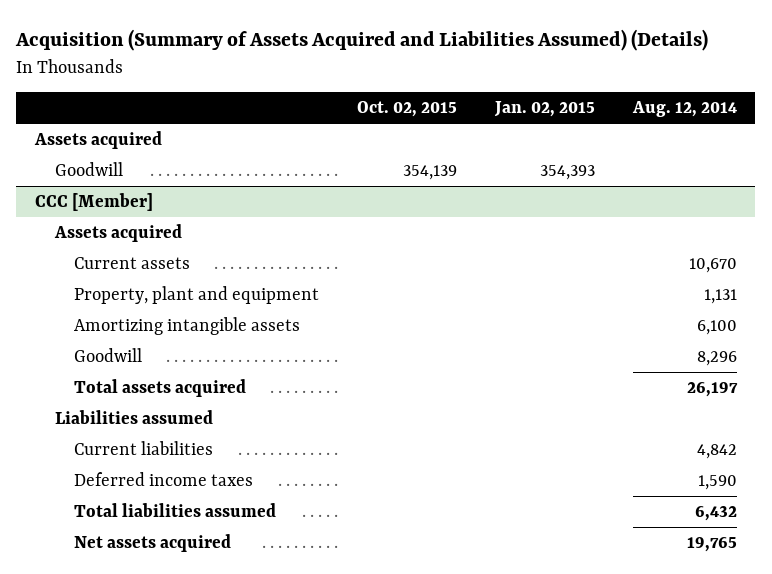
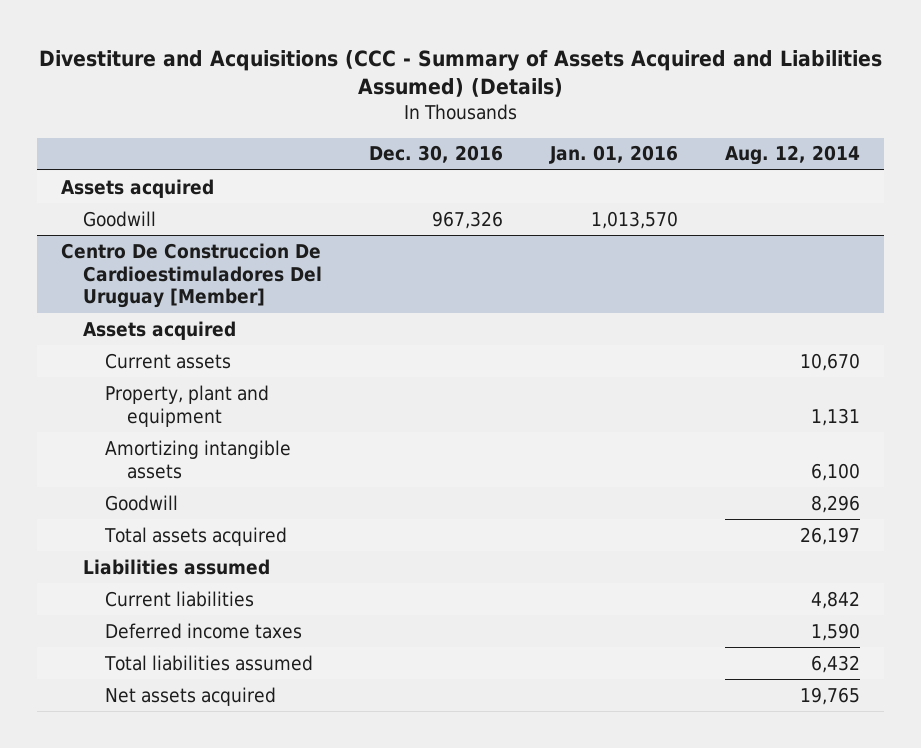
[15,29,709,52] Acquisition (Summary of Assets Acquired and Liabilities Assumed) (Details) -> [38,49,882,98] Divestiture and Acquisitions (CCC - Summary of Assets Acquired and Liabilities Assumed) (Details)
[357,101,458,118] Oct. 02, 2015 -> none
[493,101,595,118] Jan. 02, 2015 -> none
none -> [369,145,504,164] Dec. 30, 2016
none -> [549,145,679,165] Jan. 01, 2016
[35,193,154,212] CCC [Member] -> [60,242,322,309] Centro De Construccion De Cardioestimuladores Del Uruguay [Member]

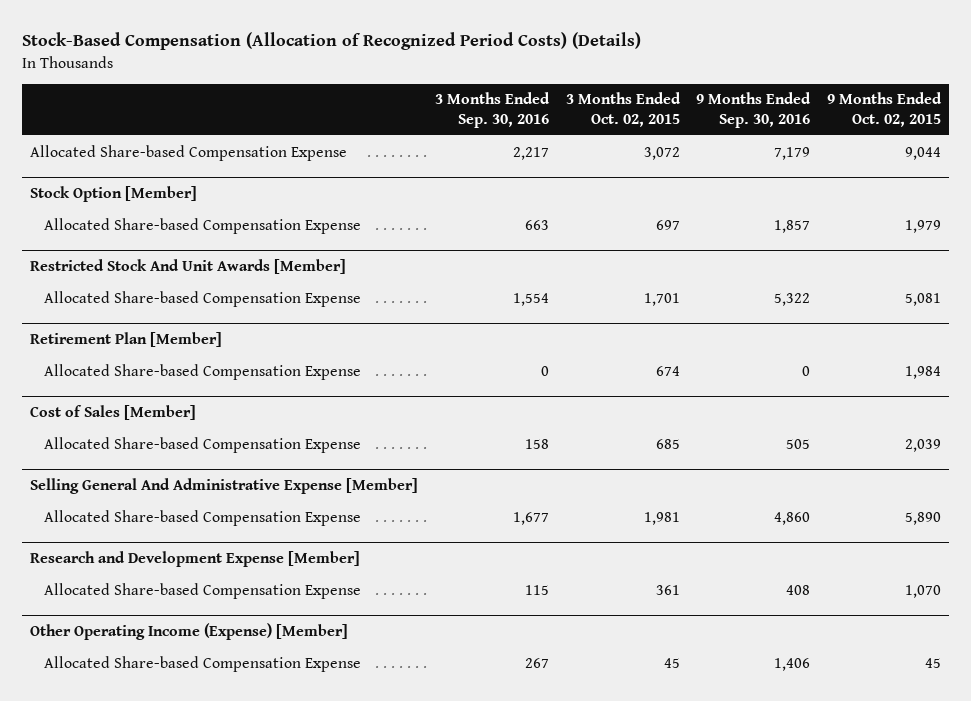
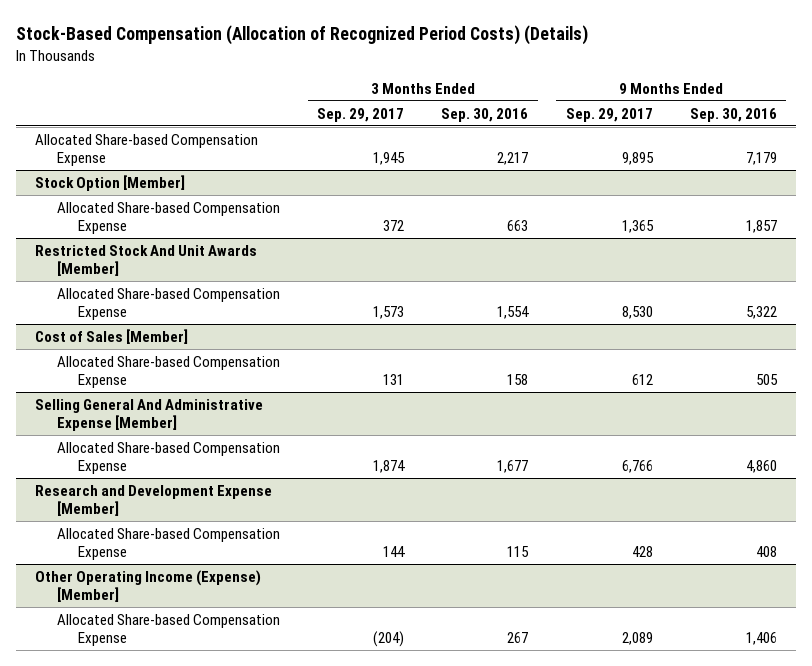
[565,92,681,127] 3 Months Ended Oct. 02, 2015 -> none
[827,92,943,127] 9 Months Ended Oct. 02, 2015 -> none
none -> [316,107,404,122] Sep. 29, 2017
none -> [565,107,653,122] Sep. 29, 2017
[30,332,223,348] Retirement Plan [Member] -> none
[44,363,362,380] Allocated Share-based Compensation Expense -> none

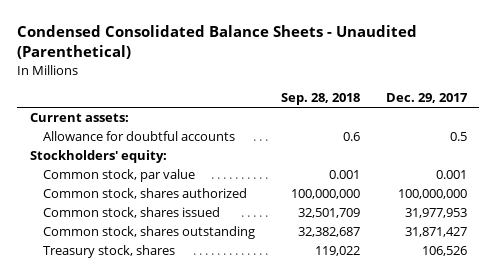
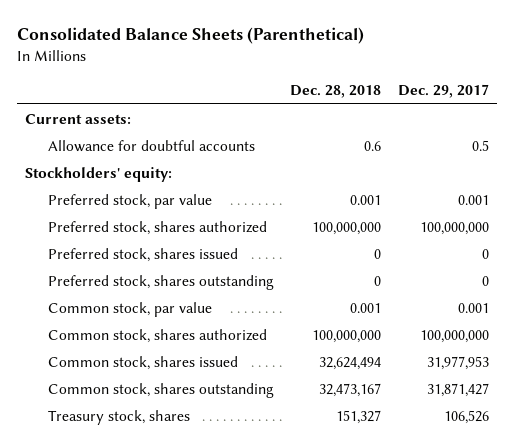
[17,25,418,60] Condensed Consolidated Balance Sheets - Unaudited (Parenthetical) -> [16,27,364,45] Consolidated Balance Sheets (Parenthetical)
[280,93,360,106] Sep. 28, 2018 -> none
none -> [290,84,382,98] Dec. 28, 2018
none -> [47,193,212,209] Preferred stock, par value
none -> [47,220,267,235] Preferred stock, shares authorized
none -> [47,247,238,262] Preferred stock, shares issued
none -> [47,274,274,290] Preferred stock, shares outstanding

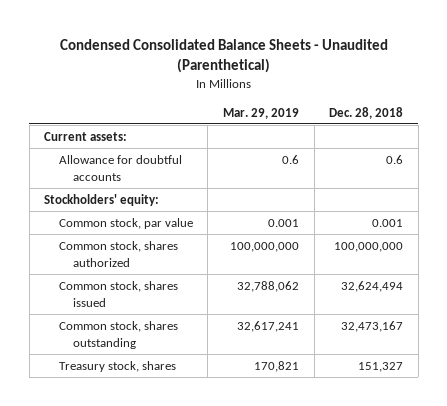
[16,27,364,45] Consolidated Balance Sheets (Parenthetical) -> [59,38,388,74] Condensed Consolidated Balance Sheets - Unaudited (Parenthetical)
[397,83,489,98] Dec. 29, 2017 -> none
none -> [222,107,299,119] Mar. 29, 2019
[47,193,212,209] Preferred stock, par value -> none
[47,220,267,235] Preferred stock, shares authorized -> none
[47,247,238,262] Preferred stock, shares issued -> none
[47,274,274,290] Preferred stock, shares outstanding -> none

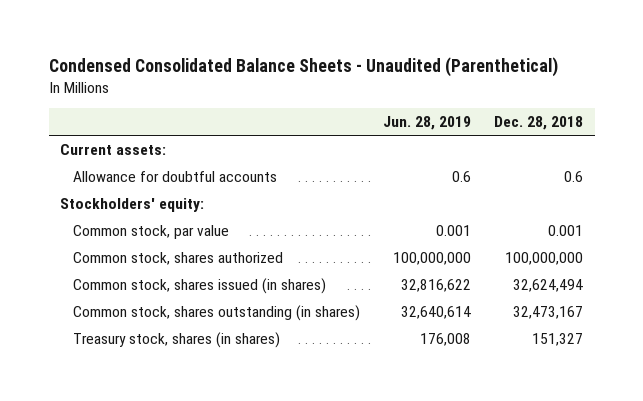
[222,107,299,119] Mar. 29, 2019 -> none
none -> [382,116,471,131] Jun. 28, 2019
[58,280,178,307] Common stock, shares issued -> [72,278,326,295] Common stock, shares issued (in shares)
[58,320,178,349] Common stock, shares outstanding -> [72,305,360,322] Common stock, shares outstanding (in shares)
[58,360,176,372] Treasury stock, shares -> [72,332,280,349] Treasury stock, shares (in shares)

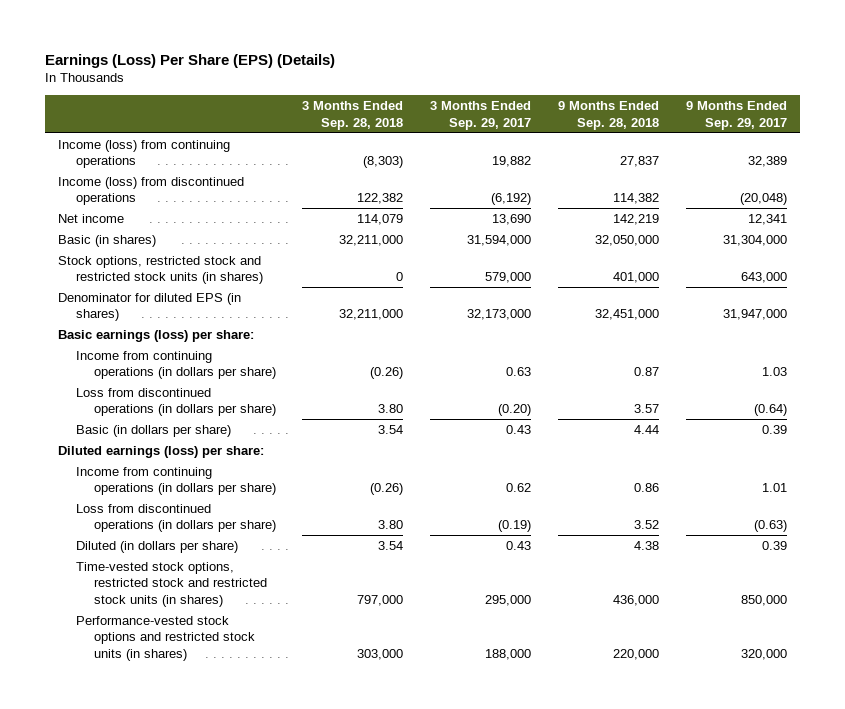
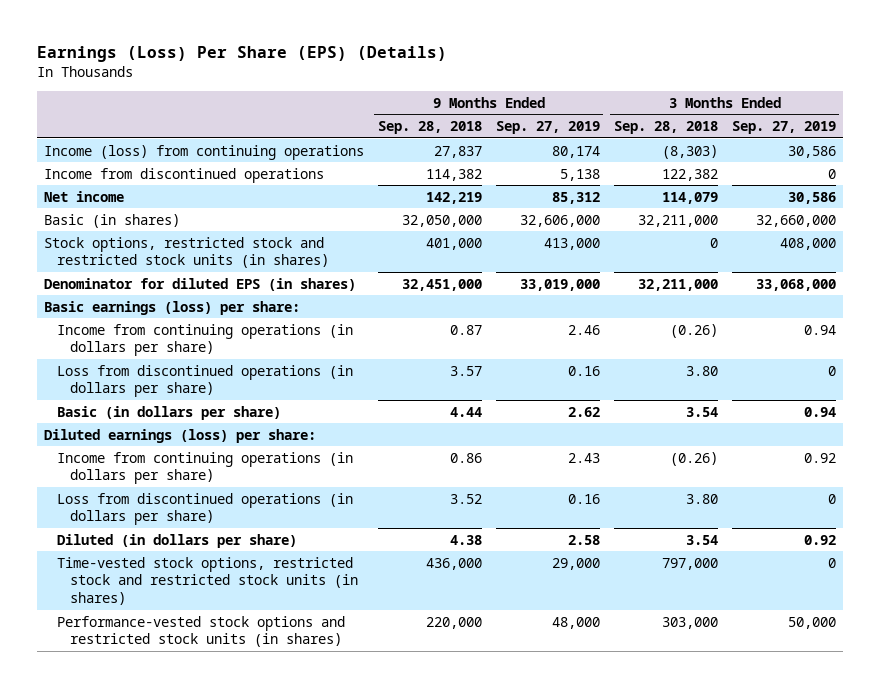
[430,101,532,130] 3 Months Ended Sep. 29, 2017 -> none
[685,101,787,130] 9 Months Ended Sep. 29, 2017 -> none
none -> [495,121,600,135] Sep. 27, 2019
none -> [731,121,836,135] Sep. 27, 2019
[58,176,245,206] Income (loss) from discontinued operations -> [43,167,324,183] Income from discontinued operations

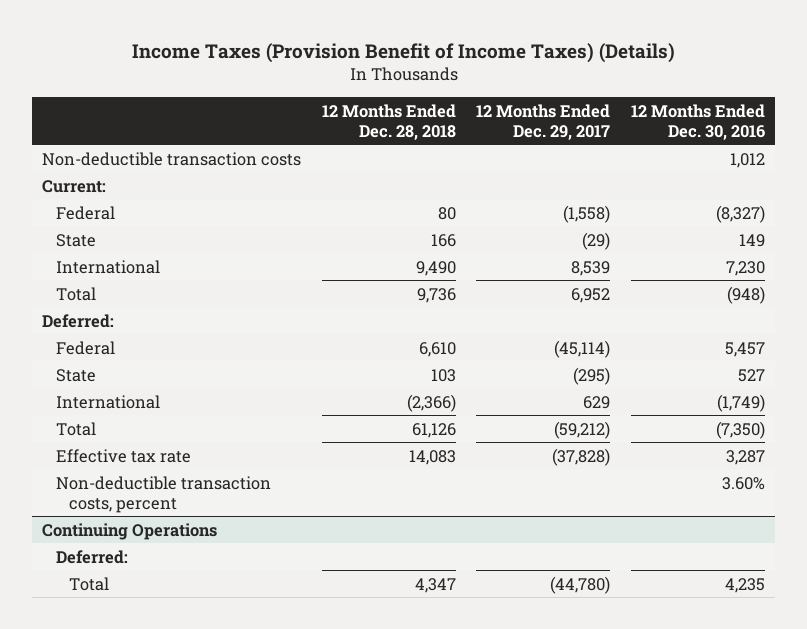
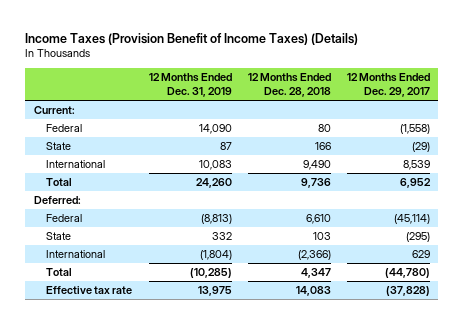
[630,103,765,140] 12 Months Ended Dec. 30, 2016 -> none
none -> [148,73,232,98] 12 Months Ended Dec. 31, 2019
[42,151,302,166] Non-deductible transaction costs -> none
[55,421,96,436] Total -> none
[55,475,271,513] Non-deductible transaction costs, percent -> none
[42,522,218,540] Continuing Operations -> none
[55,549,128,564] Deferred: -> none
[55,448,191,463] Effective tax rate -> [46,286,133,295] Effective tax rate

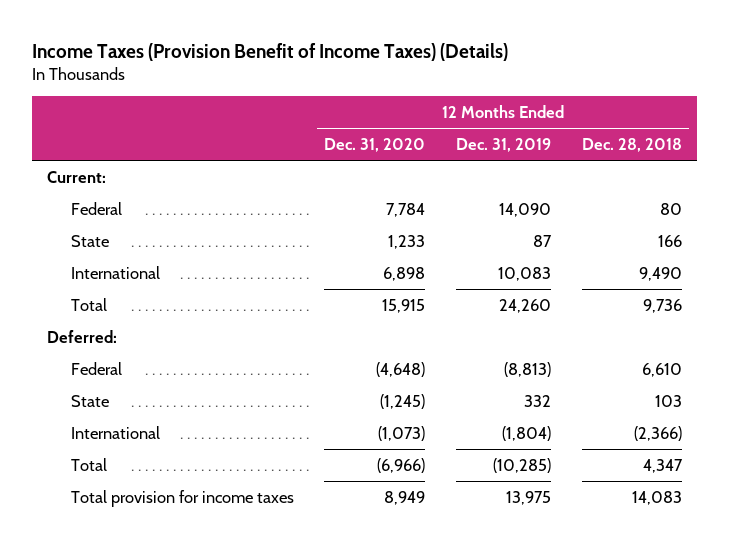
[347,73,431,98] 12 Months Ended Dec. 29, 2017 -> none
none -> [324,138,426,153] Dec. 31, 2020
[46,286,133,295] Effective tax rate -> [70,489,294,507] Total provision for income taxes

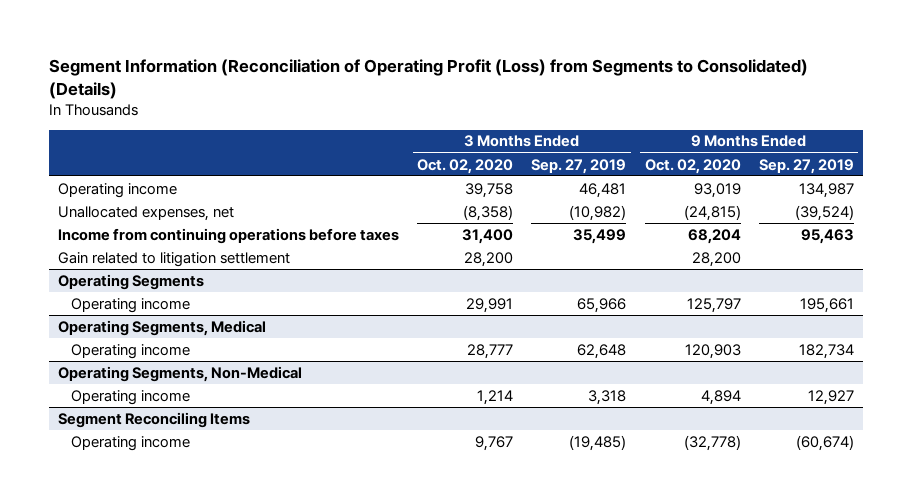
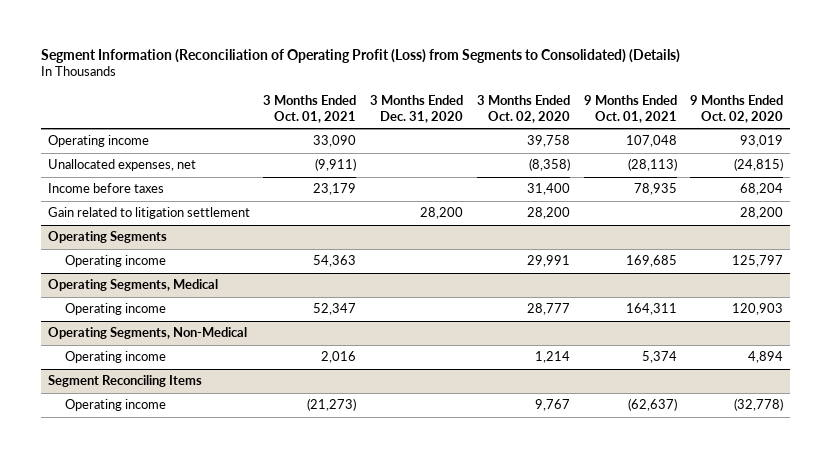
[531,158,627,174] Sep. 27, 2019 -> none
[758,158,854,174] Sep. 27, 2019 -> none
none -> [263,95,357,123] 3 Months Ended Oct. 01, 2021
none -> [370,95,464,123] 3 Months Ended Dec. 31, 2020
none -> [583,95,677,123] 9 Months Ended Oct. 01, 2021
[57,227,399,244] Income from continuing operations before taxes -> [47,183,164,194] Income before taxes

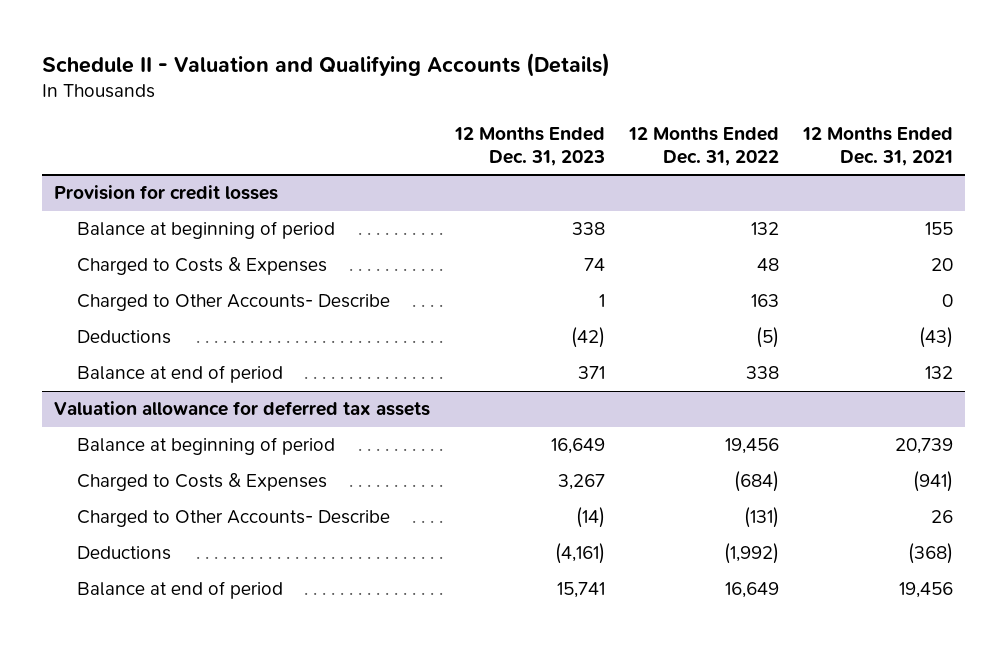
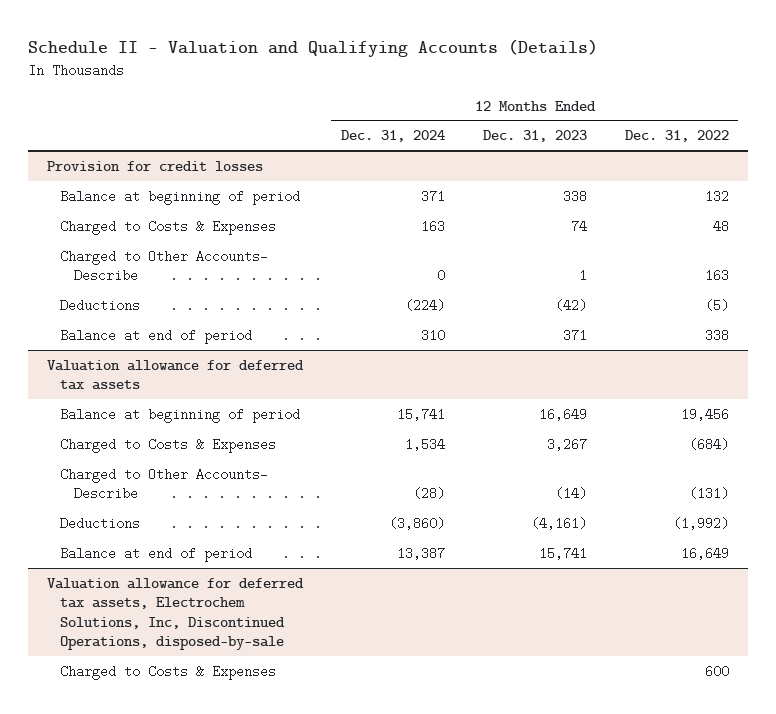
[801,127,953,166] 12 Months Ended Dec. 31, 2021 -> none
none -> [340,130,445,143] Dec. 31, 2024
none -> [46,577,304,651] Valuation allowance for deferred tax assets, Electrochem Solutions, Inc, Discontinued Operations, disposed-by-sale
none -> [60,664,277,680] Charged to Costs & Expenses

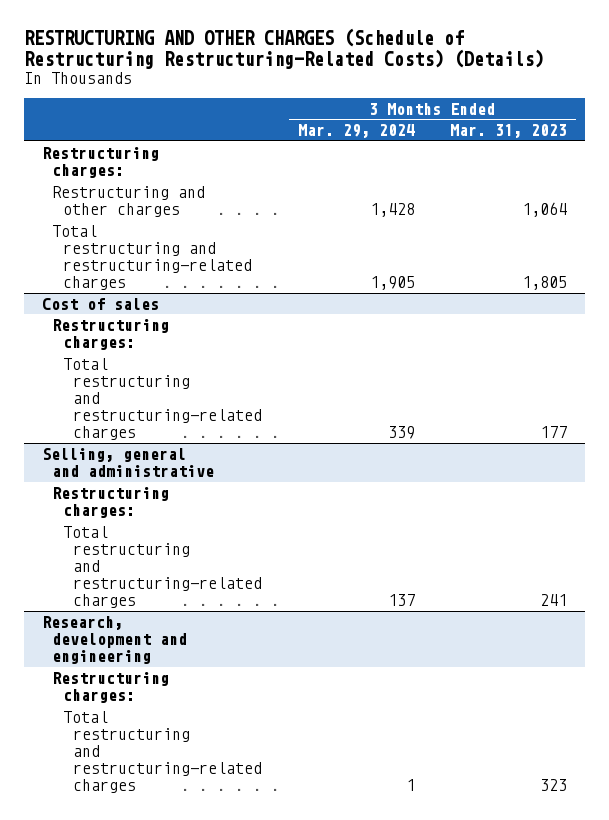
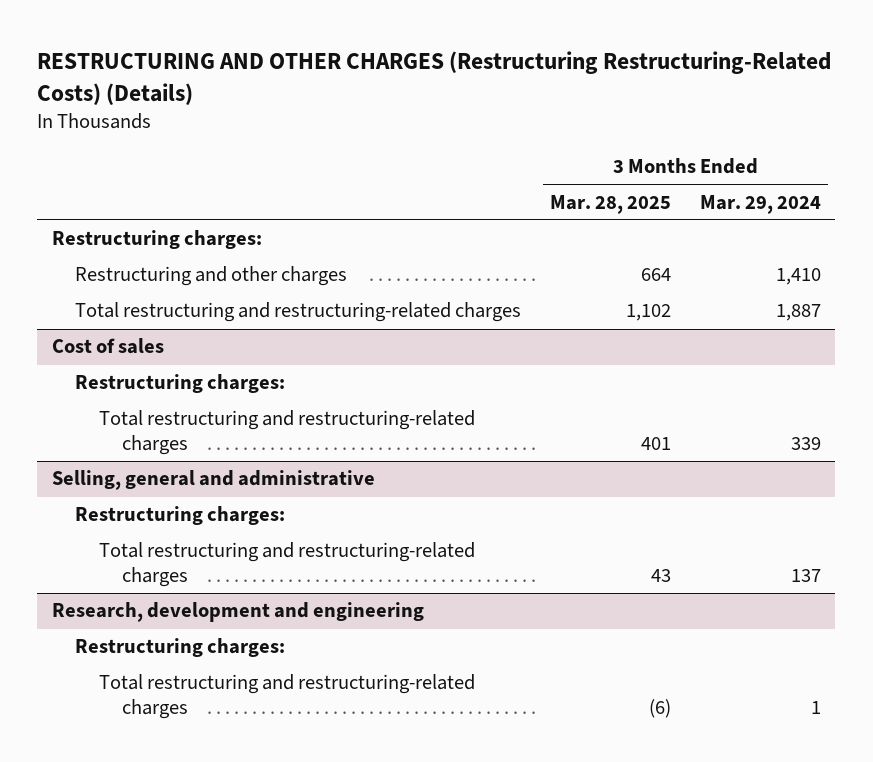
[23,27,544,70] RESTRUCTURING AND OTHER CHARGES (Schedule of Restructuring Restructuring-Related Costs) (Details) -> [37,50,832,105] RESTRUCTURING AND OTHER CHARGES (Restructuring Restructuring-Related Costs) (Details)
[450,124,568,139] Mar. 31, 2023 -> none
none -> [550,194,672,214] Mar. 28, 2025
[369,203,415,218] 1,428 -> [776,268,822,286] 1,410
[369,276,415,291] 1,905 -> [776,304,822,322] 1,887

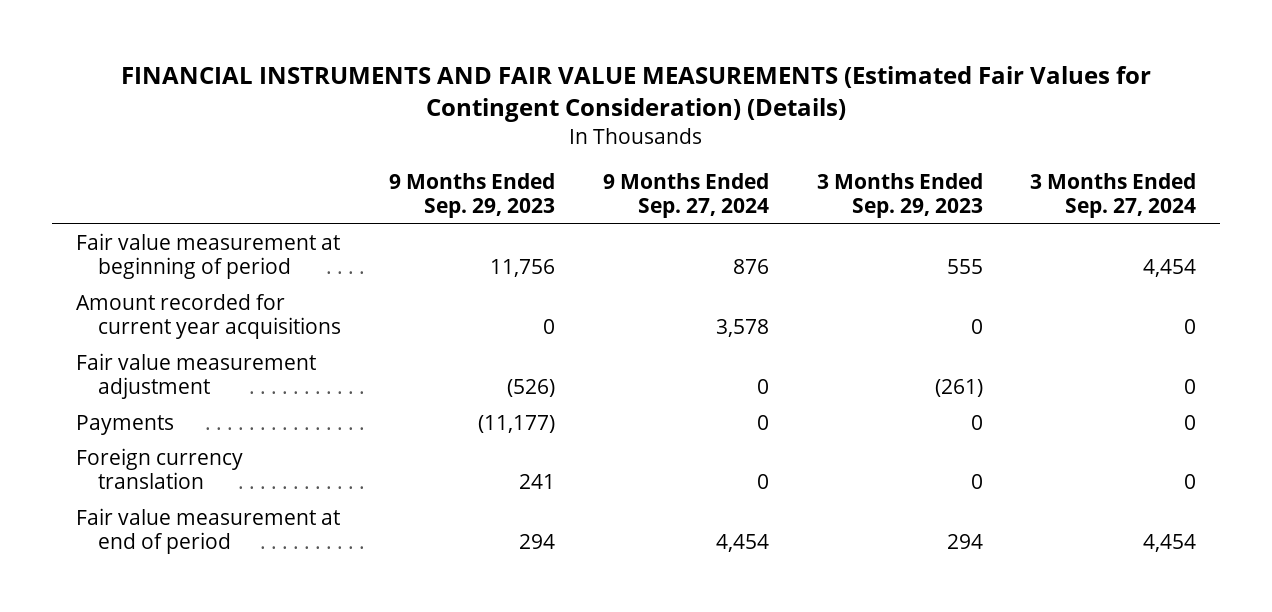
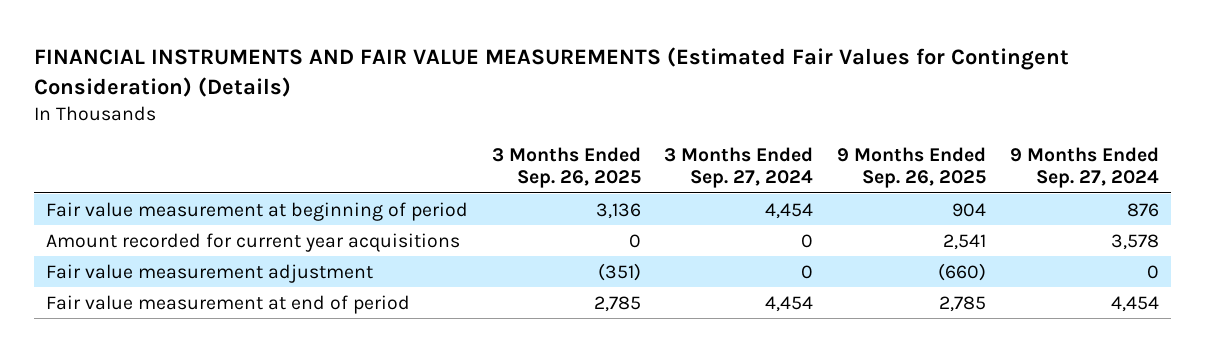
[389,173,556,219] 9 Months Ended Sep. 29, 2023 -> none
[816,173,983,219] 3 Months Ended Sep. 29, 2023 -> none
none -> [491,146,641,189] 3 Months Ended Sep. 26, 2025
none -> [837,146,987,189] 9 Months Ended Sep. 26, 2025
[75,414,174,435] Payments -> none
[75,447,243,490] Foreign currency translation -> none

